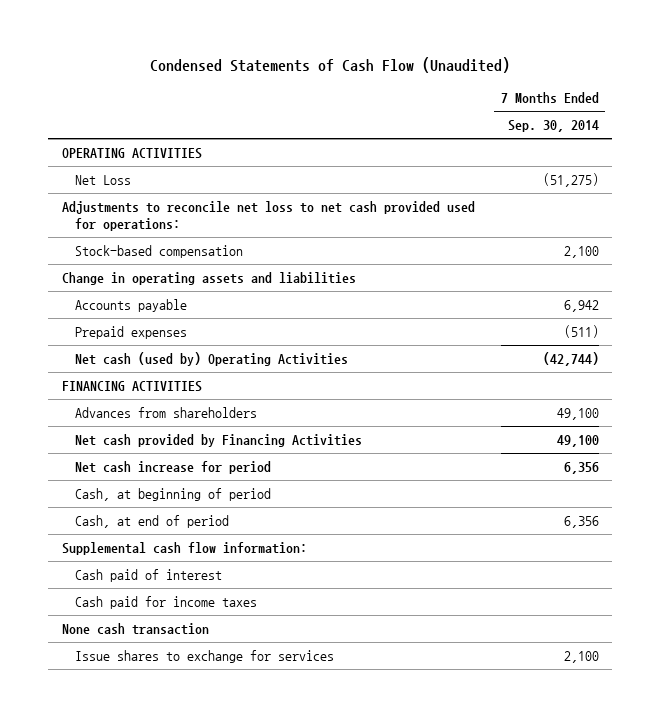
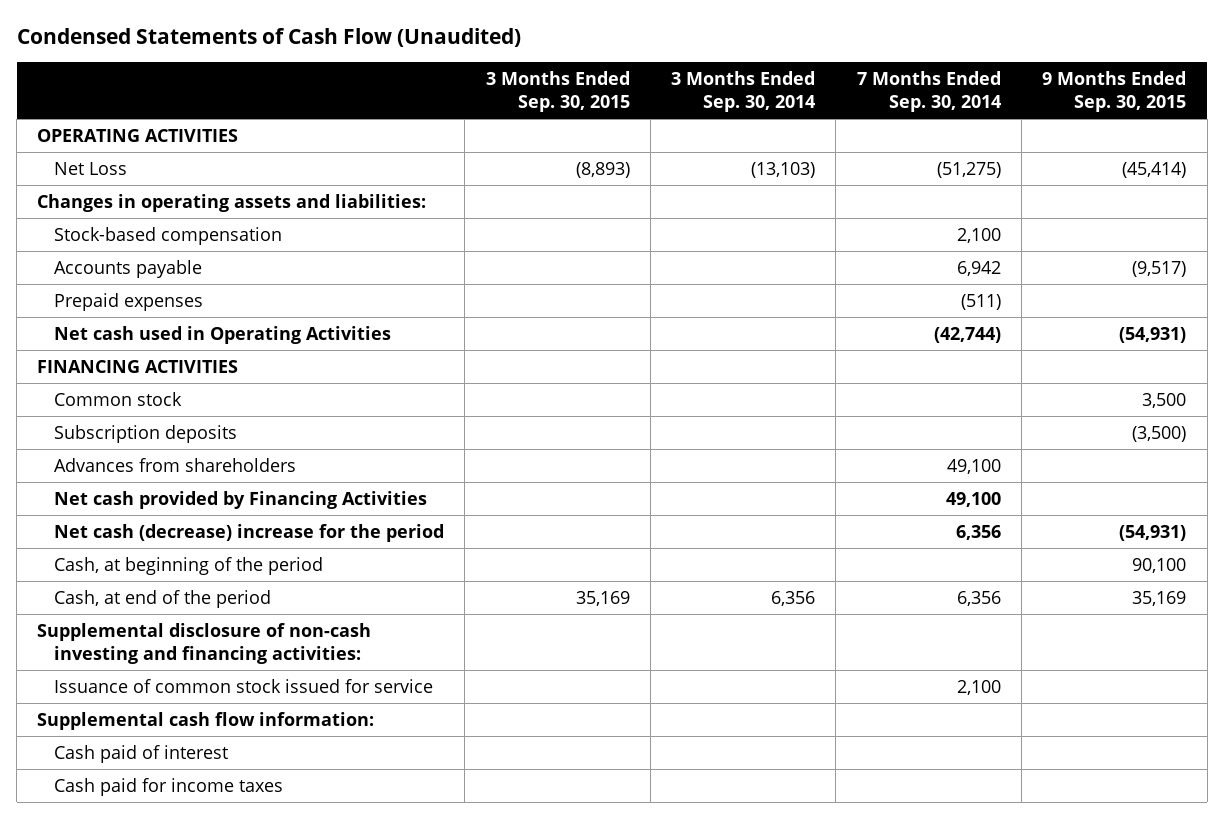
none -> [485,70,630,112] 3 Months Ended Sep. 30, 2015
none -> [671,70,816,112] 3 Months Ended Sep. 30, 2014
none -> [1042,70,1187,112] 9 Months Ended Sep. 30, 2015
[61,200,475,231] Adjustments to reconcile net loss to net cash provided used for operations: -> none
none -> [37,194,427,213] Changes in operating assets and liabilities:
[61,271,356,285] Change in operating assets and liabilities -> none
[75,351,349,366] Net cash (used by) Operating Activities -> [53,326,391,345] Net cash used in Operating Activities
none -> [53,392,182,407] Common stock
none -> [53,425,237,444] Subscription deposits
[75,460,272,474] Net cash increase for period -> [53,524,444,543] Net cash (decrease) increase for the period
[75,487,272,501] Cash, at beginning of period -> [53,557,323,576] Cash, at beginning of the period
[75,514,230,528] Cash, at end of period -> [53,590,271,609] Cash, at end of the period
none -> [37,623,372,664] Supplemental disclosure of non-cash investing and financing activities:
none -> [53,679,433,694] Issuance of common stock issued for service
[61,622,209,635] None cash transaction -> none
[75,649,335,663] Issue shares to exchange for services -> none

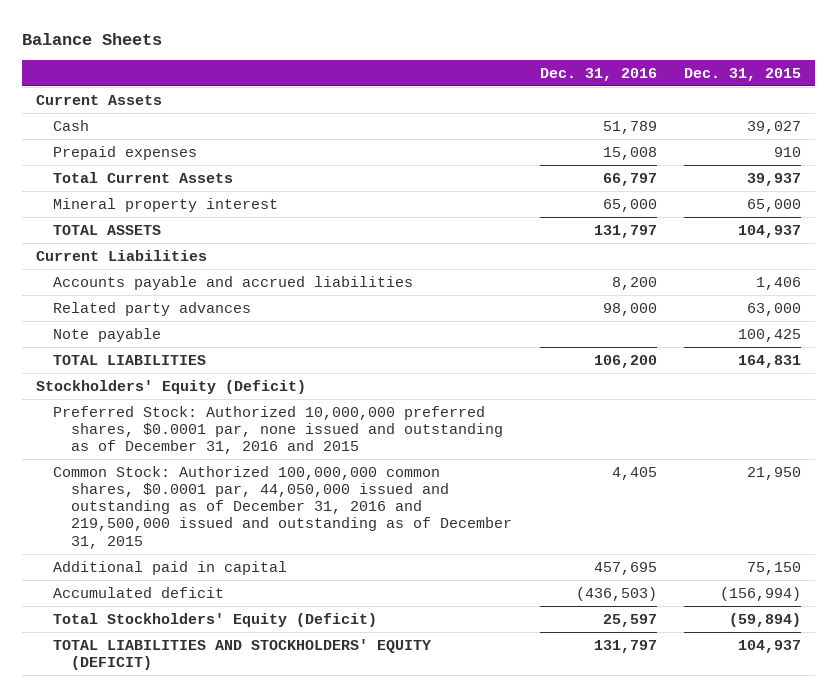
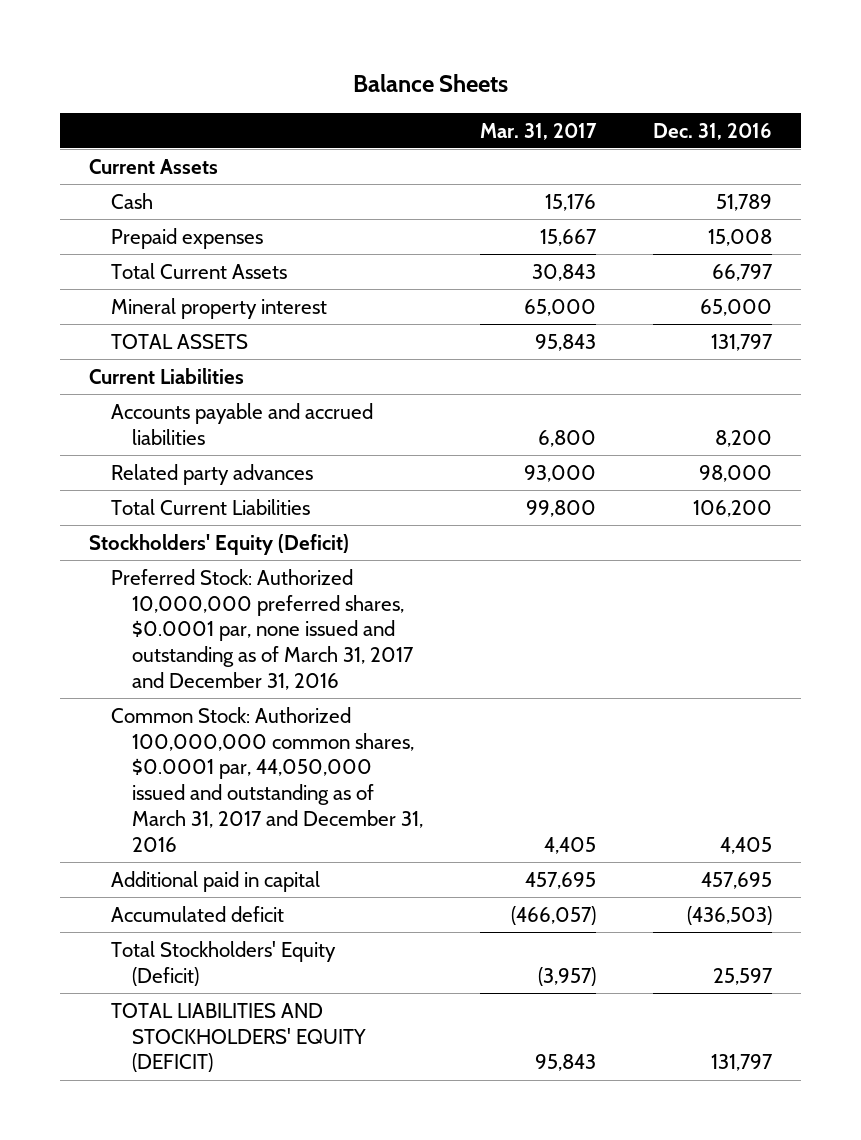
[683,67,801,81] Dec. 31, 2015 -> none
none -> [480,122,598,140] Mar. 31, 2017
[53,327,162,342] Note payable -> none
[53,354,207,365] TOTAL LIABILITIES -> [110,498,310,515] Total Current Liabilities
[53,405,504,455] Preferred Stock: Authorized 10,000,000 preferred shares, $0.0001 par, none issued and outstanding as of December 31, 2016 and 2015 -> [110,568,415,691] Preferred Stock: Authorized 10,000,000 preferred shares, $0.0001 par, none issued and outstanding as of March 31, 2017 and December 31, 2016
[53,465,513,549] Common Stock: Authorized 100,000,000 common shares, $0.0001 par, 44,050,000 issued and outstanding as of December 31, 2016 and 219,500,000 issued and outstanding as of December 31, 2015 -> [110,706,424,853] Common Stock: Authorized 100,000,000 common shares, $0.0001 par, 44,050,000 issued and outstanding as of March 31, 2017 and December 31, 2016

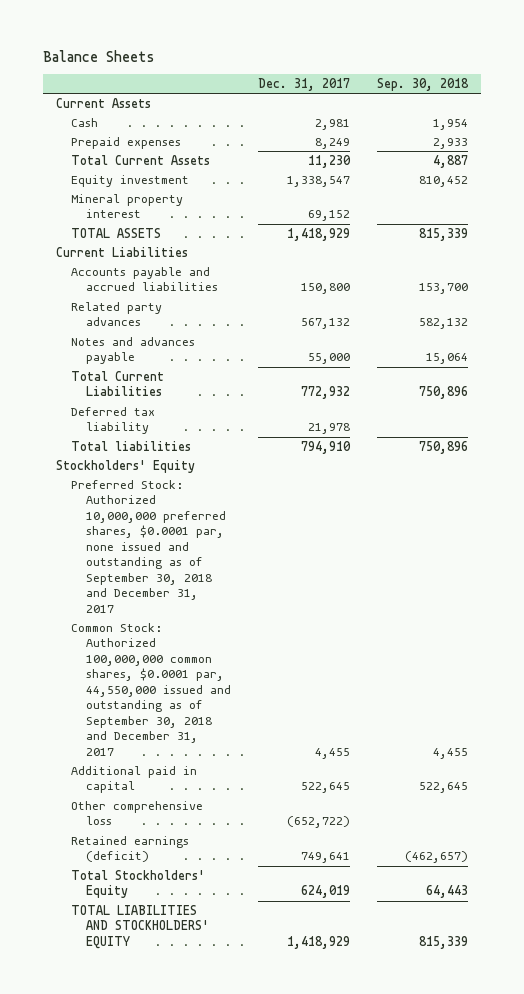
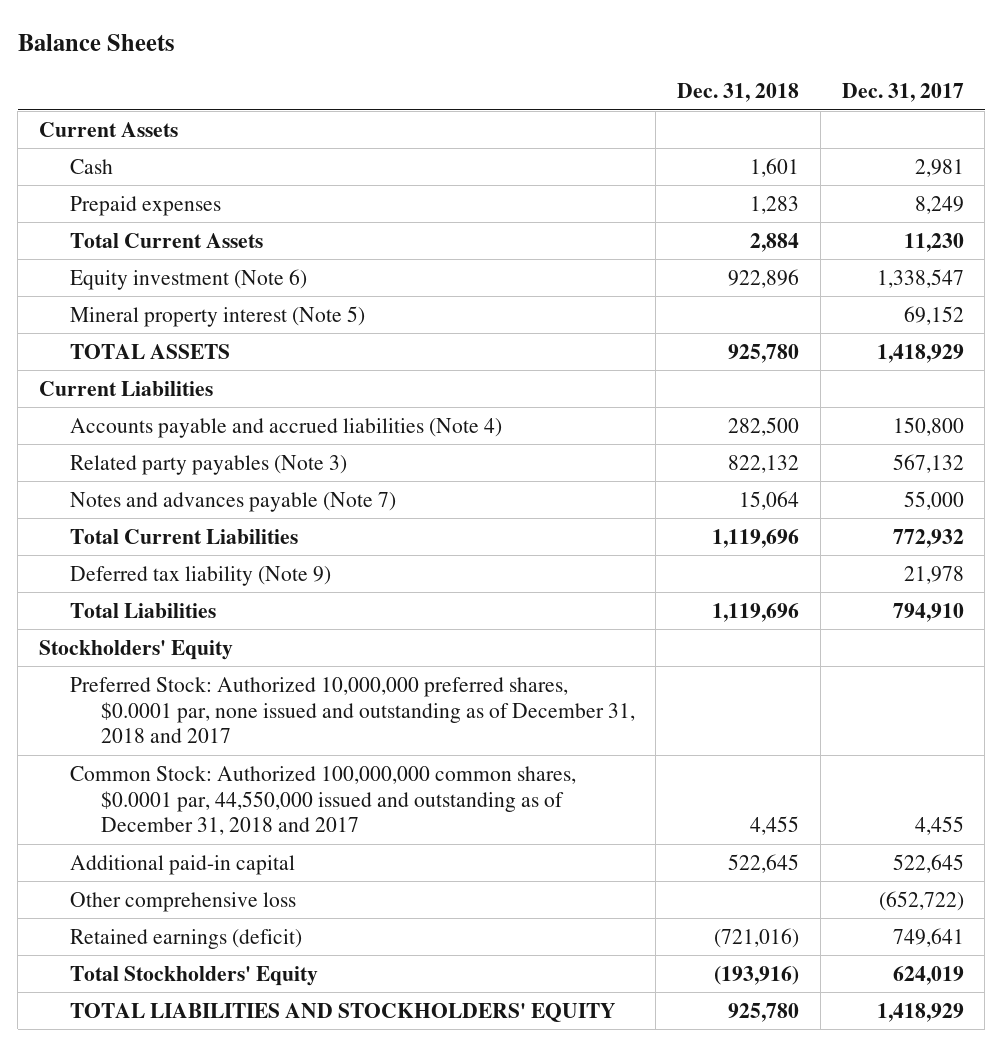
[376,78,469,92] Sep. 30, 2018 -> none
none -> [677,82,800,102] Dec. 31, 2018
[71,174,190,187] Equity investment -> [69,268,307,290] Equity investment (Note 6)
[71,193,184,219] Mineral property interest -> [69,305,365,327] Mineral property interest (Note 5)
[71,266,219,292] Accounts payable and accrued liabilities -> [69,417,502,438] Accounts payable and accrued liabilities (Note 4)
[71,301,163,327] Related party advances -> [69,454,347,475] Related party payables (Note 3)
[71,336,196,365] Notes and advances payable -> [69,491,396,512] Notes and advances payable (Note 7)
[71,406,156,435] Deferred tax liability -> [69,565,331,586] Deferred tax liability (Note 9)
[71,440,192,451] Total liabilities -> [69,602,216,618] Total Liabilities
[71,479,227,613] Preferred Stock: Authorized 10,000,000 preferred shares, $0.0001 par, none issued and outstanding as of September 30, 2018 and December 31, 2017 -> [69,676,635,744] Preferred Stock: Authorized 10,000,000 preferred shares, $0.0001 par, none issued and outstanding as of December 31, 2018 and 2017
[71,622,232,756] Common Stock: Authorized 100,000,000 common shares, $0.0001 par, 44,550,000 issued and outstanding as of September 30, 2018 and December 31, 2017 -> [69,765,576,836] Common Stock: Authorized 100,000,000 common shares, $0.0001 par, 44,550,000 issued and outstanding as of December 31, 2018 and 2017
[71,765,198,794] Additional paid in capital -> [69,854,295,875] Additional paid-in capital

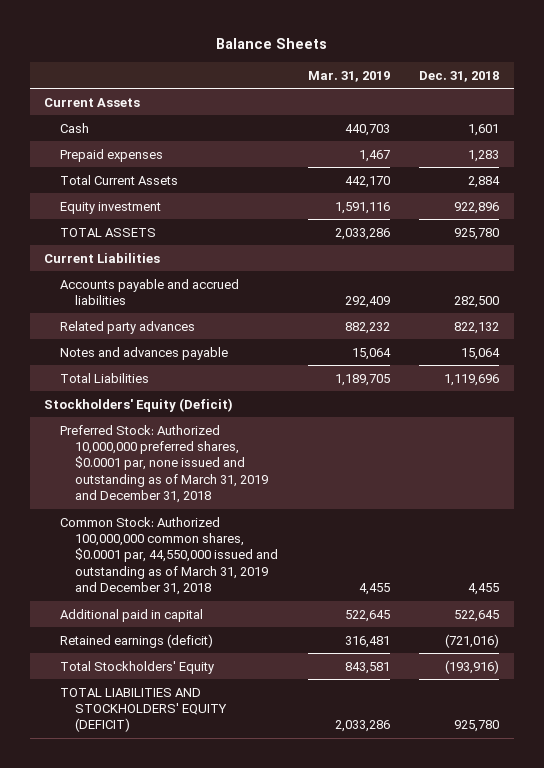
[841,82,964,102] Dec. 31, 2017 -> none
none -> [307,70,390,82] Mar. 31, 2019
[69,305,365,327] Mineral property interest (Note 5) -> none
[69,268,307,290] Equity investment (Note 6) -> [59,201,161,214] Equity investment
[69,528,298,544] Total Current Liabilities -> none
[69,565,331,586] Deferred tax liability (Note 9) -> none
[69,417,502,438] Accounts payable and accrued liabilities (Note 4) -> [59,278,239,305] Accounts payable and accrued liabilities
[69,454,347,475] Related party payables (Note 3) -> [59,320,195,334] Related party advances
[69,491,396,512] Notes and advances payable (Note 7) -> [59,346,228,360] Notes and advances payable
[69,891,296,912] Other comprehensive loss -> none
[38,639,233,660] Stockholders' Equity -> [44,397,234,412] Stockholders' Equity (Deficit)
[69,676,635,744] Preferred Stock: Authorized 10,000,000 preferred shares, $0.0001 par, none issued and outstanding as of December 31, 2018 and 2017 -> [59,424,269,504] Preferred Stock: Authorized 10,000,000 preferred shares, $0.0001 par, none issued and outstanding as of March 31, 2019 and December 31, 2018
[69,765,576,836] Common Stock: Authorized 100,000,000 common shares, $0.0001 par, 44,550,000 issued and outstanding as of December 31, 2018 and 2017 -> [59,516,279,596] Common Stock: Authorized 100,000,000 common shares, $0.0001 par, 44,550,000 issued and outstanding as of March 31, 2019 and December 31, 2018
[69,854,295,875] Additional paid-in capital -> [59,608,203,622] Additional paid in capital
[69,1002,616,1022] TOTAL LIABILITIES AND STOCKHOLDERS' EQUITY -> [59,687,228,733] TOTAL LIABILITIES AND STOCKHOLDERS' EQUITY (DEFICIT)

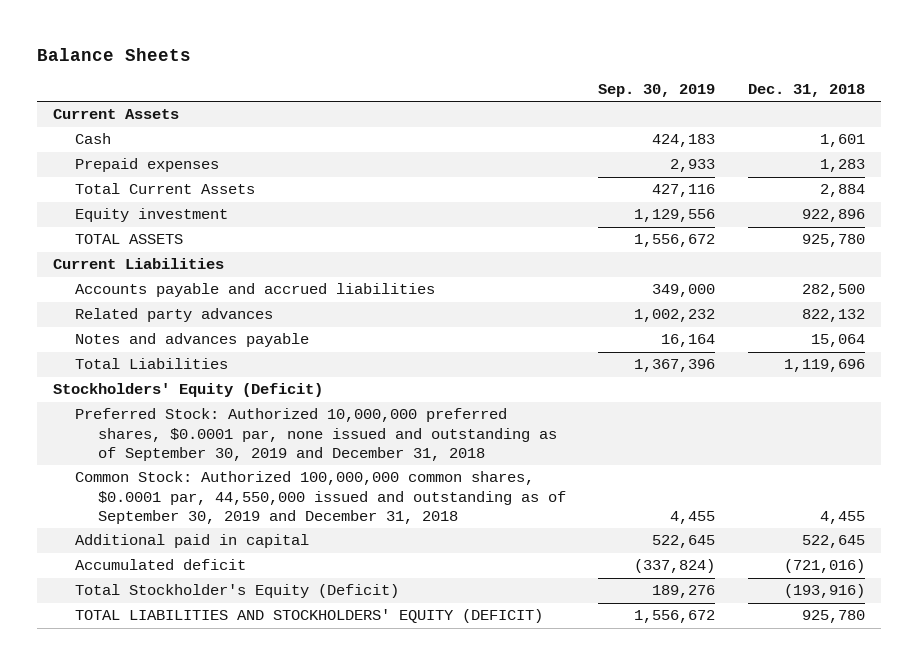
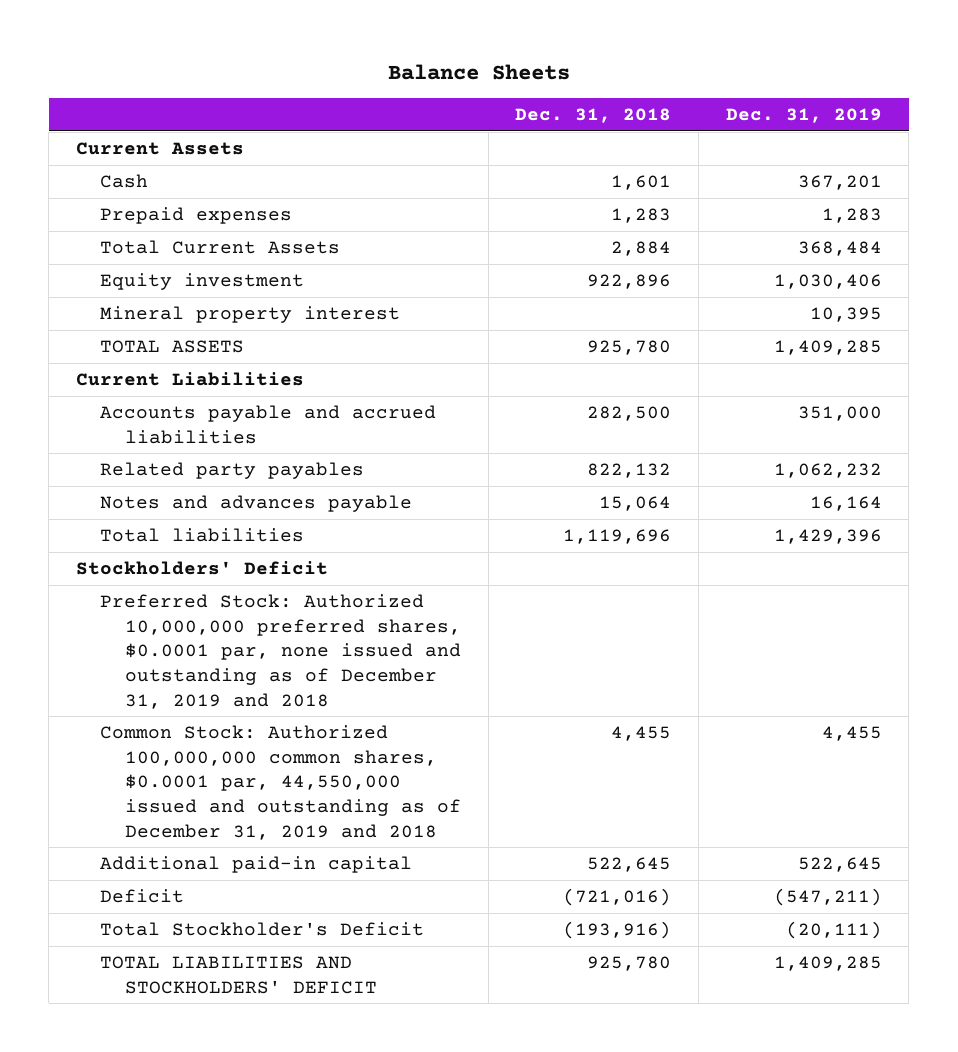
[598,83,716,97] Sep. 30, 2019 -> none
none -> [725,108,882,124] Dec. 31, 2019
none -> [100,306,401,324] Mineral property interest
[75,308,274,323] Related party advances -> [100,462,365,480] Related party payables
[75,358,229,370] Total Liabilities -> [100,528,305,543] Total liabilities
[53,383,324,398] Stockholders' Equity (Deficit) -> [75,561,328,576] Stockholders' Deficit
[75,408,557,461] Preferred Stock: Authorized 10,000,000 preferred shares, $0.0001 par, none issued and outstanding as of September 30, 2019 and December 31, 2018 -> [100,594,461,709] Preferred Stock: Authorized 10,000,000 preferred shares, $0.0001 par, none issued and outstanding as of December 31, 2019 and 2018
[75,471,566,524] Common Stock: Authorized 100,000,000 common shares, $0.0001 par, 44,550,000 issued and outstanding as of September 30, 2019 and December 31, 2018 -> [100,725,461,840] Common Stock: Authorized 100,000,000 common shares, $0.0001 par, 44,550,000 issued and outstanding as of December 31, 2019 and 2018
[75,534,310,549] Additional paid in capital -> [100,856,413,874] Additional paid-in capital
[75,559,247,571] Accumulated deficit -> [100,889,185,904] Deficit
[75,584,400,599] Total Stockholder's Equity (Deficit) -> [100,922,425,937] Total Stockholder's Deficit
[75,609,544,624] TOTAL LIABILITIES AND STOCKHOLDERS' EQUITY (DEFICIT) -> [100,956,377,994] TOTAL LIABILITIES AND STOCKHOLDERS' DEFICIT

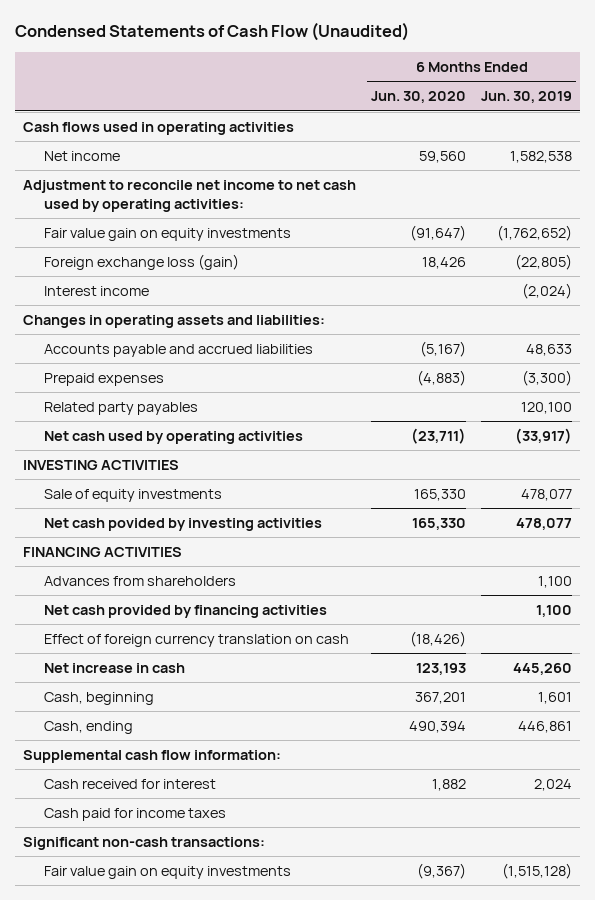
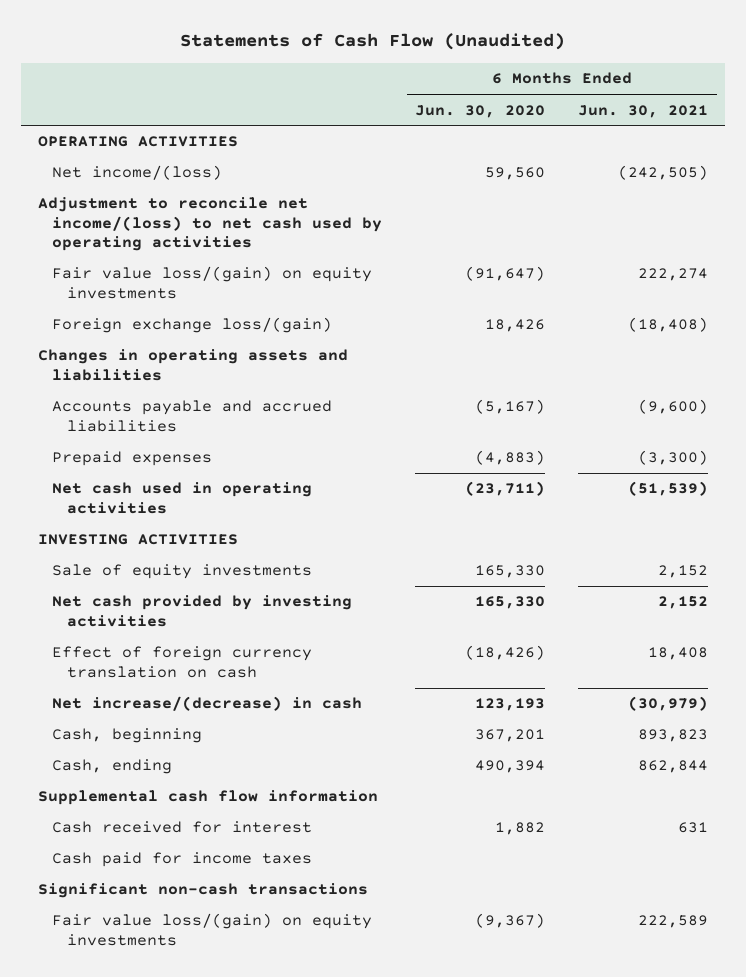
[15,22,410,42] Condensed Statements of Cash Flow (Unaudited) -> [179,33,565,51] Statements of Cash Flow (Unaudited)
[481,91,573,104] Jun. 30, 2019 -> none
none -> [578,104,709,118] Jun. 30, 2021
[22,121,294,135] Cash flows used in operating activities -> none
[44,285,150,296] Interest income -> none
none -> [37,136,238,148] OPERATING ACTIVITIES
[44,150,121,161] Net income -> [52,165,223,181] Net income/(loss)
[22,179,356,212] Adjustment to reconcile net income to net cash used by operating activities: -> [37,197,383,252] Adjustment to reconcile net income/(loss) to net cash used by operating activities
[44,227,292,241] Fair value gain on equity investments -> [52,266,373,299] Fair value loss/(gain) on equity investments
[44,253,240,270] Foreign exchange loss (gain) -> [52,317,333,334] Foreign exchange loss/(gain)
[22,314,325,328] Changes in operating assets and liabilities: -> [37,349,348,381] Changes in operating assets and liabilities
[44,401,199,415] Related party payables -> none
[44,430,304,444] Net cash used by operating activities -> [52,482,313,514] Net cash used in operating activities
[22,546,182,557] FINANCING ACTIVITIES -> none
[44,575,237,586] Advances from shareholders -> none
[44,604,328,618] Net cash provided by financing activities -> none
[44,517,323,531] Net cash povided by investing activities -> [52,595,353,627] Net cash provided by investing activities
[44,662,186,673] Net increase in cash -> [52,696,363,712] Net increase/(decrease) in cash
[22,749,281,763] Supplemental cash flow information: -> [37,790,378,806] Supplemental cash flow information
[22,836,265,850] Significant non-cash transactions: -> [37,883,368,899] Significant non-cash transactions
[44,865,292,879] Fair value gain on equity investments -> [52,913,373,946] Fair value loss/(gain) on equity investments

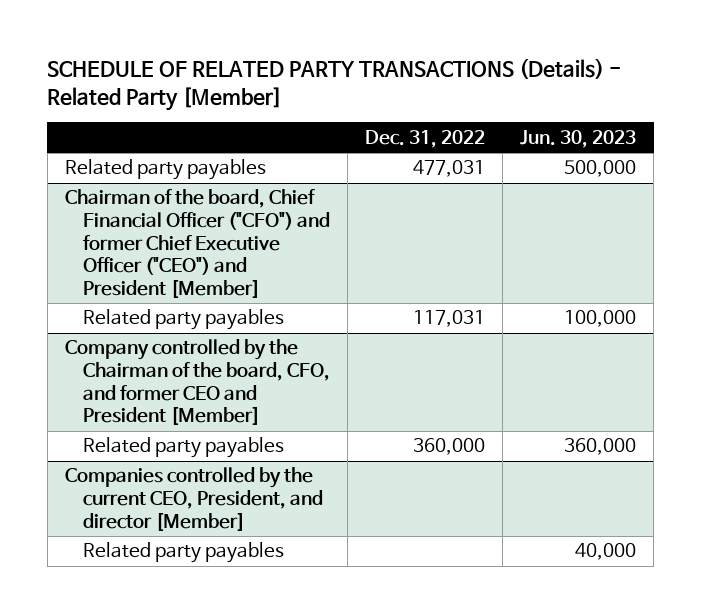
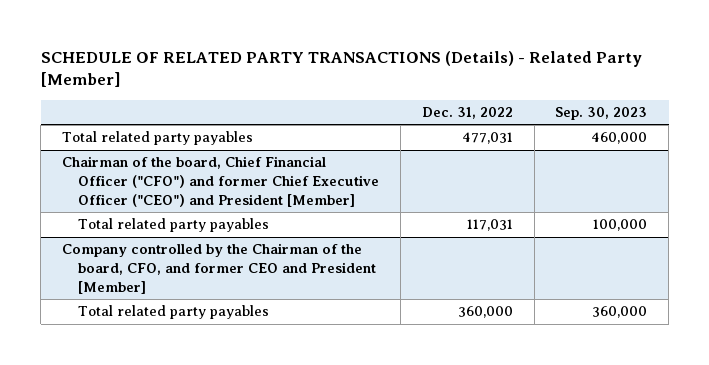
[519,129,636,148] Jun. 30, 2023 -> none
none -> [555,106,648,120] Sep. 30, 2023
[64,159,266,181] Related party payables -> [62,131,254,146] Total related party payables
[82,309,284,331] Related party payables -> [78,218,270,233] Total related party payables
[64,467,323,531] Companies controlled by the current CEO, President, and director [Member] -> none
[82,542,284,564] Related party payables -> none
[82,437,284,459] Related party payables -> [78,305,270,320] Total related party payables

